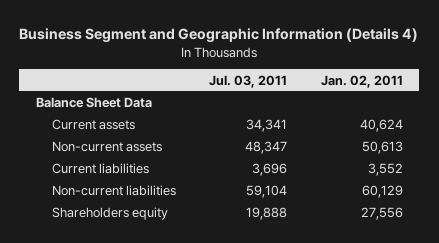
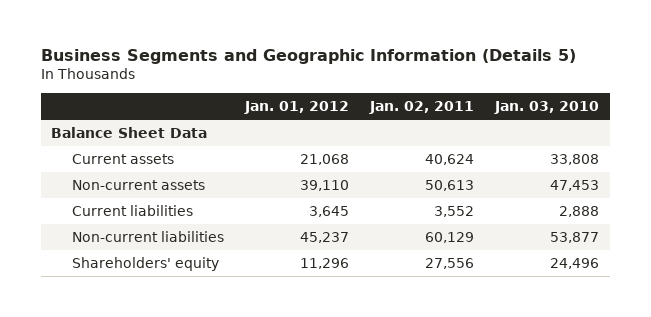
[19,28,419,44] Business Segment and Geographic Information (Details 4) -> [40,49,576,65] Business Segments and Geographic Information (Details 5)
[209,74,288,88] Jul. 03, 2011 -> none
none -> [243,100,349,114] Jan. 01, 2012
none -> [494,100,600,114] Jan. 03, 2010
[52,207,169,221] Shareholders equity -> [71,257,219,272] Shareholders' equity

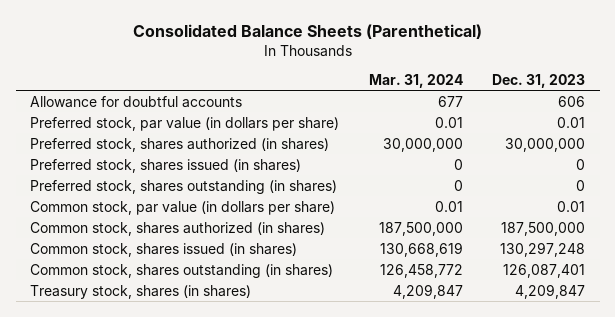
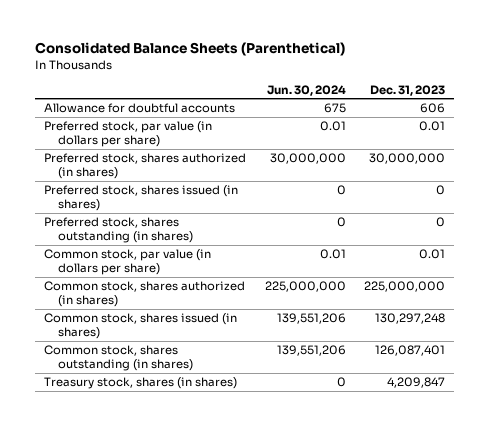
[368,73,463,88] Mar. 31, 2024 -> none
none -> [266,84,346,96] Jun. 30, 2024
[501,221,586,236] 187,500,000 -> [363,281,445,293] 225,000,000

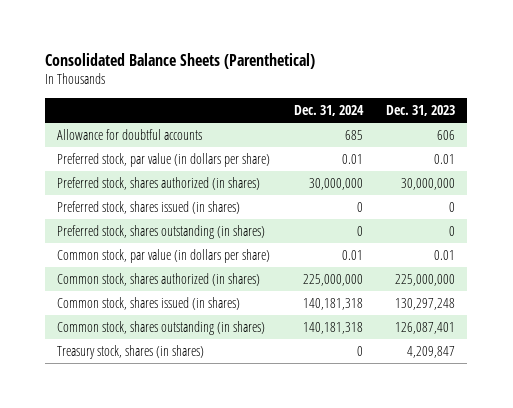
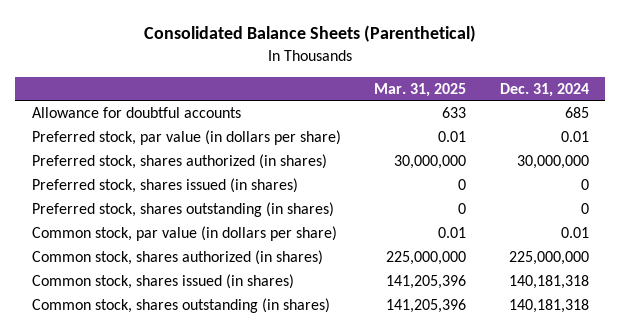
[386,104,456,116] Dec. 31, 2023 -> none
none -> [374,82,467,97] Mar. 31, 2025
[57,344,205,359] Treasury stock, shares (in shares) -> none

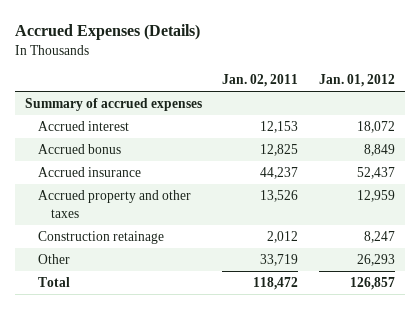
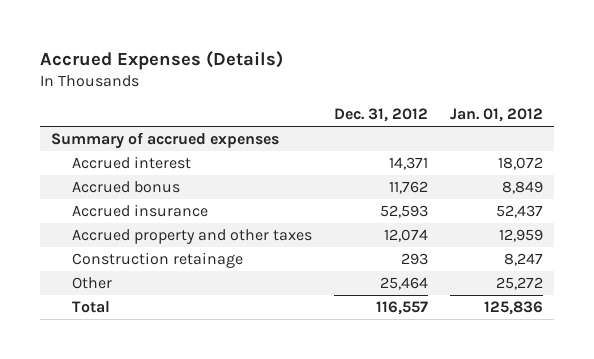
[222,74,299,88] Jan. 02, 2011 -> none
none -> [333,108,428,123] Dec. 31, 2012
[356,253,395,266] 26,293 -> [495,277,543,291] 25,272
[349,276,395,290] 126,857 -> [483,301,543,316] 125,836

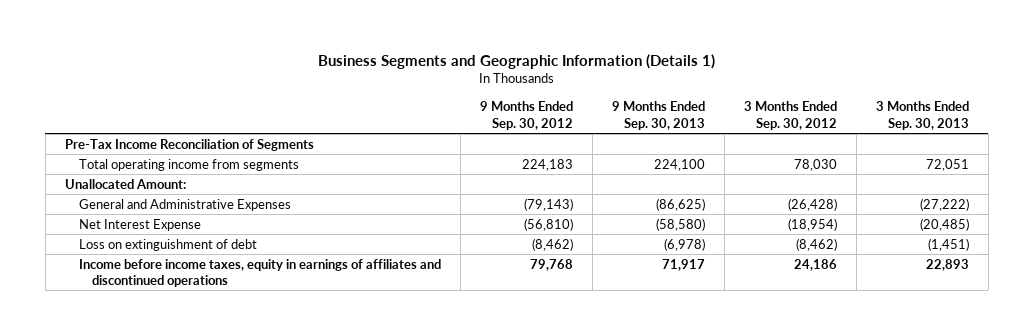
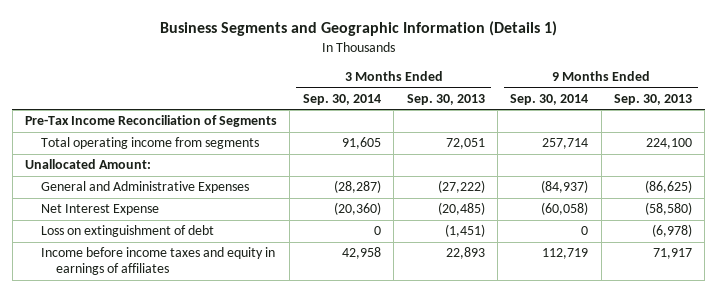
[479,101,573,130] 9 Months Ended Sep. 30, 2012 -> none
[743,101,837,130] 3 Months Ended Sep. 30, 2012 -> none
none -> [302,93,381,105] Sep. 30, 2014
none -> [510,93,589,105] Sep. 30, 2014
[78,258,441,288] Income before income taxes, equity in earnings of affiliates and discontinued operations -> [40,247,275,276] Income before income taxes and equity in earnings of affiliates

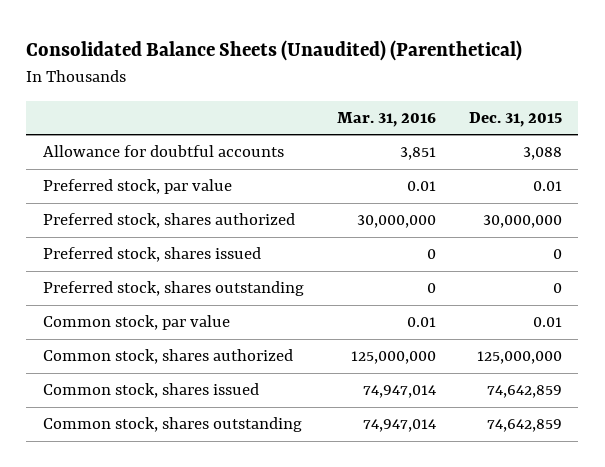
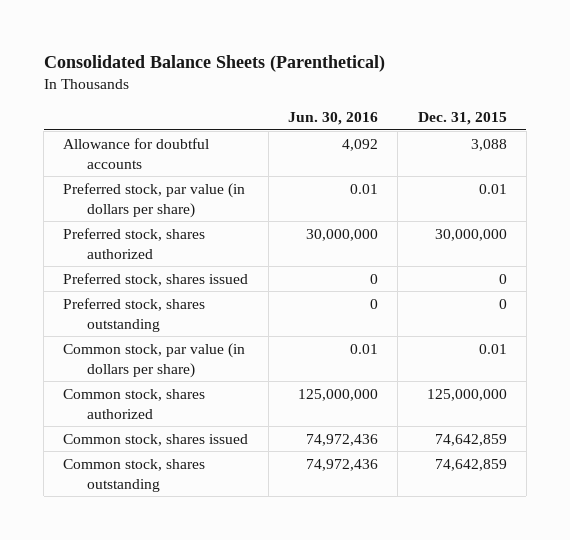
[26,39,523,61] Consolidated Balance Sheets (Unaudited) (Parenthetical) -> [43,54,385,72] Consolidated Balance Sheets (Parenthetical)
[336,111,436,127] Mar. 31, 2016 -> none
none -> [287,112,378,126] Jun. 30, 2016
[42,179,232,195] Preferred stock, par value -> [63,182,246,218] Preferred stock, par value (in dollars per share)
[42,315,230,331] Common stock, par value -> [63,342,246,378] Common stock, par value (in dollars per share)

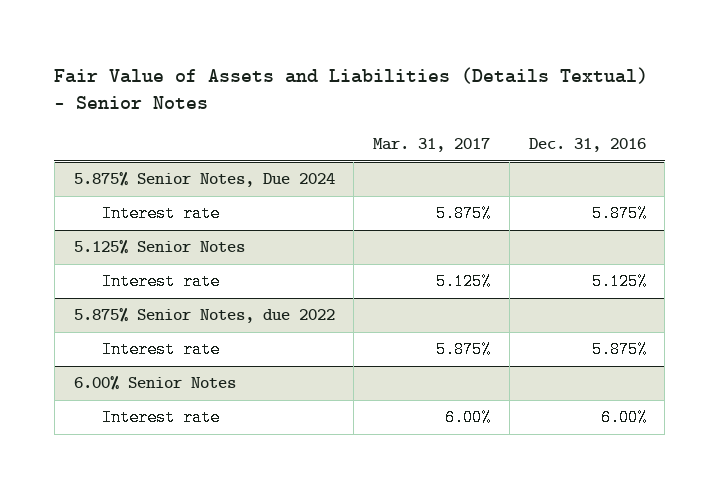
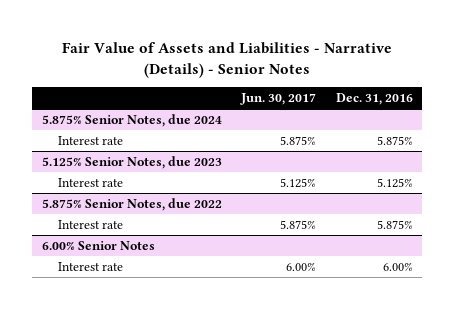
[54,66,649,110] Fair Value of Assets and Liabilities (Details Textual) - Senior Notes -> [62,42,393,78] Fair Value of Assets and Liabilities - Narrative (Details) - Senior Notes
[373,138,491,153] Mar. 31, 2017 -> none
none -> [240,93,317,106] Jun. 30, 2017
[73,172,335,188] 5.875% Senior Notes, Due 2024 -> [41,114,222,128] 5.875% Senior Notes, due 2024
[73,240,245,256] 5.125% Senior Notes -> [41,156,222,170] 5.125% Senior Notes, due 2023

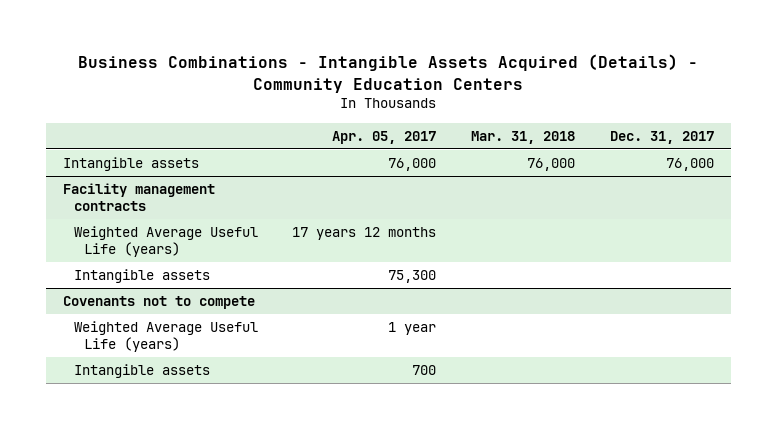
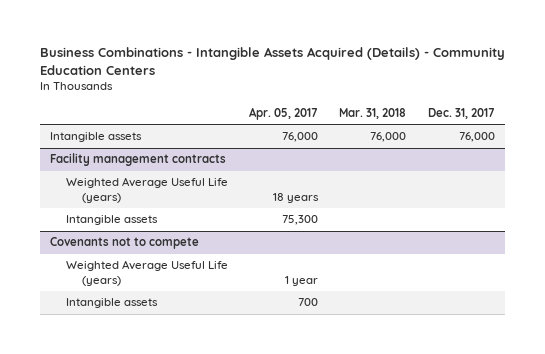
[292,227,437,241] 17 years 12 months -> [273,192,320,203] 18 years

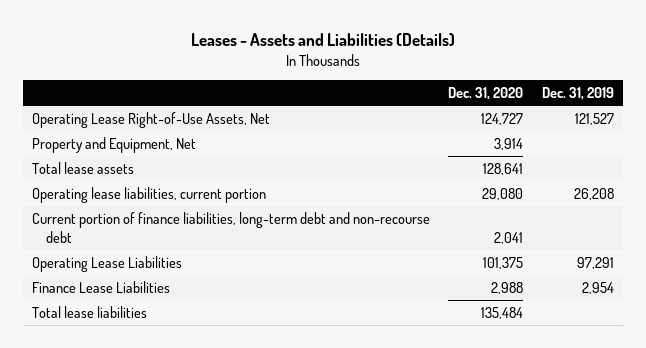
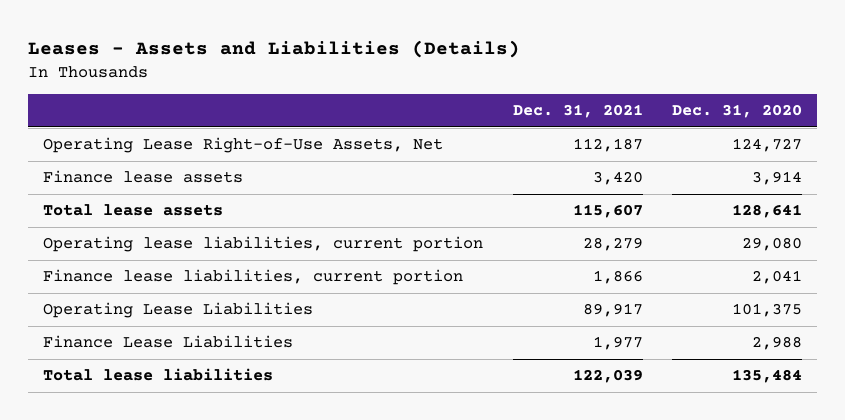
[541,87,614,101] Dec. 31, 2019 -> none
none -> [512,104,643,119] Dec. 31, 2021
[32,136,197,153] Property and Equipment, Net -> [42,170,243,184] Finance lease assets
[32,211,431,243] Current portion of finance liabilities, long-term debt and non-recourse debt -> [42,269,463,286] Finance lease liabilities, current portion

